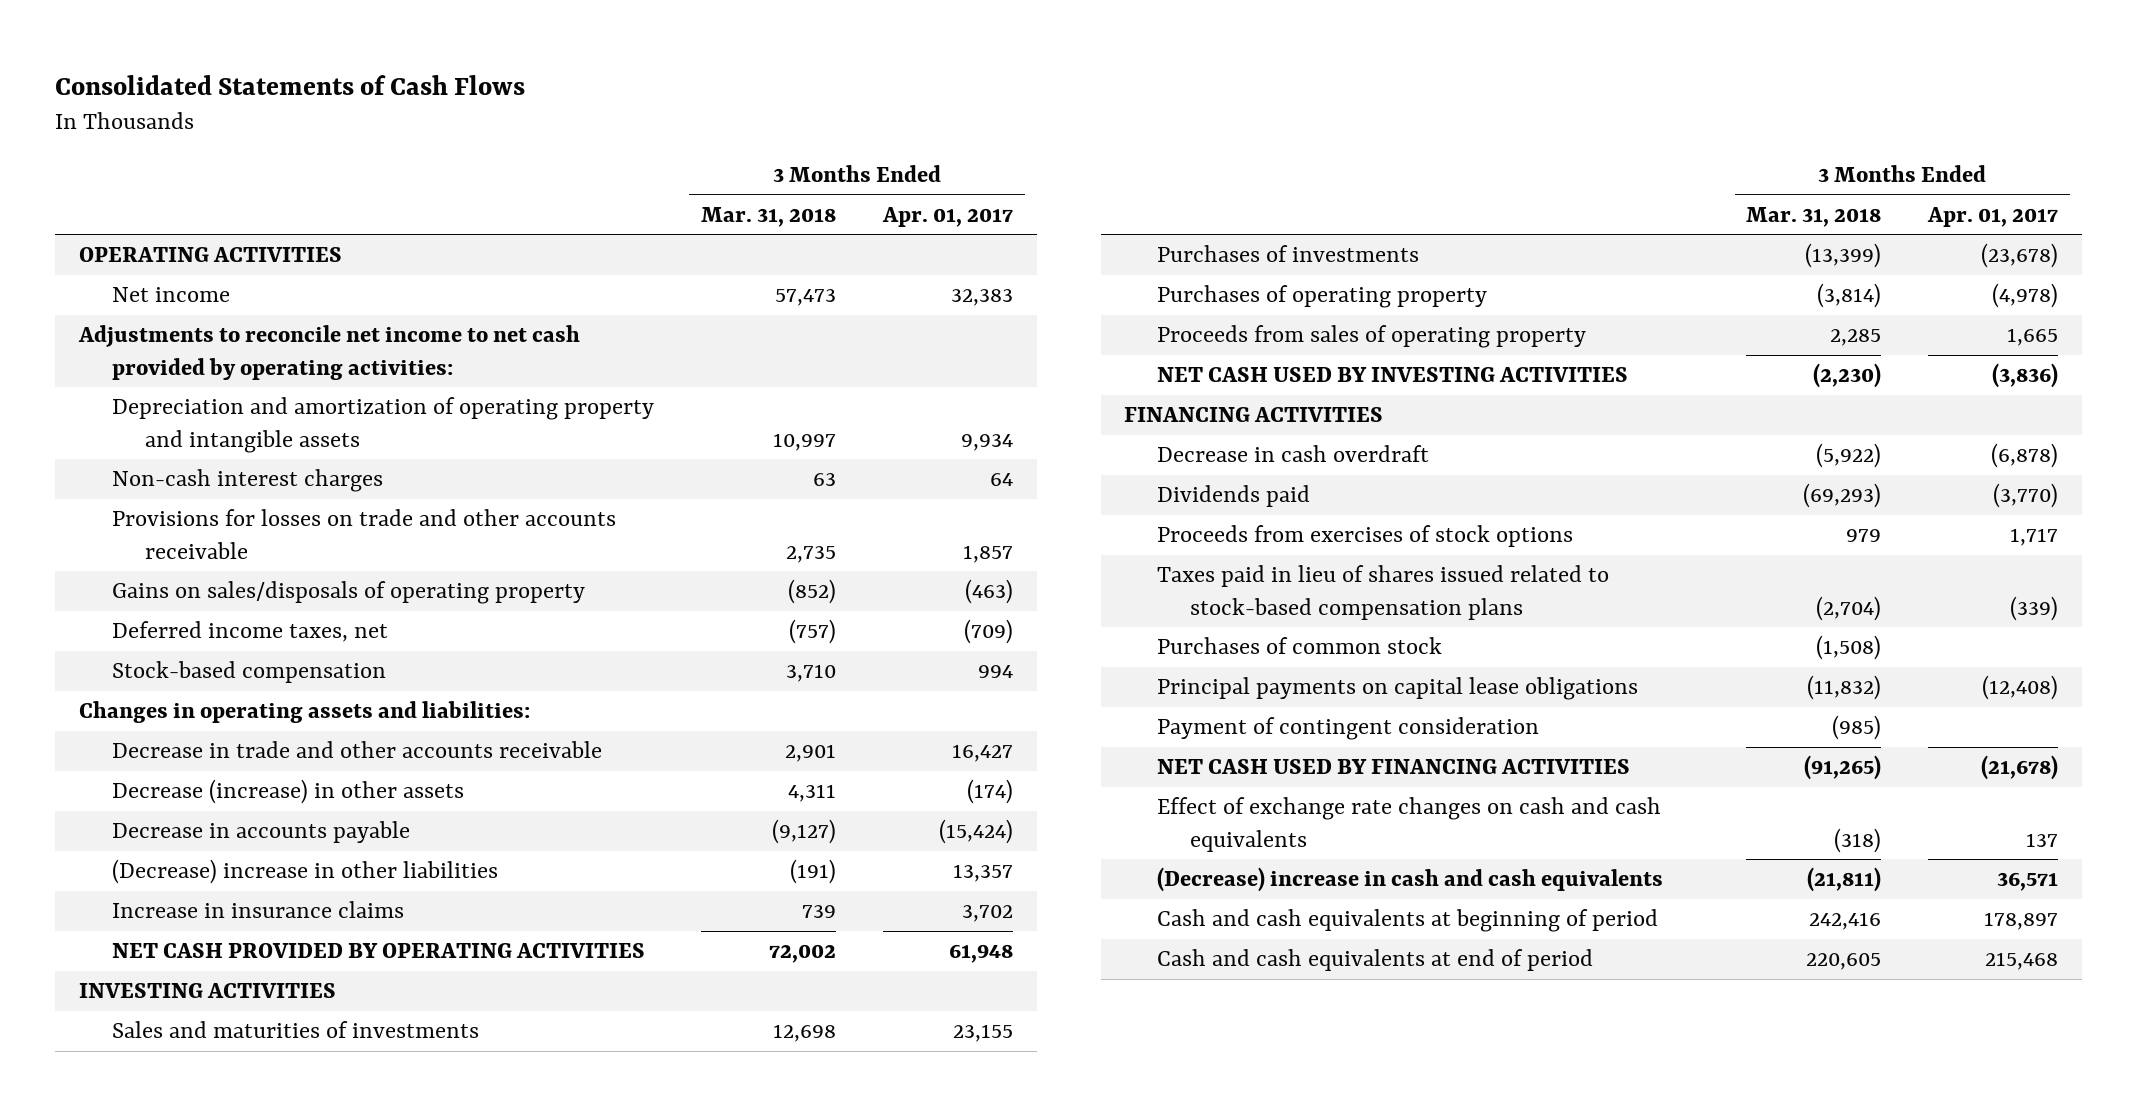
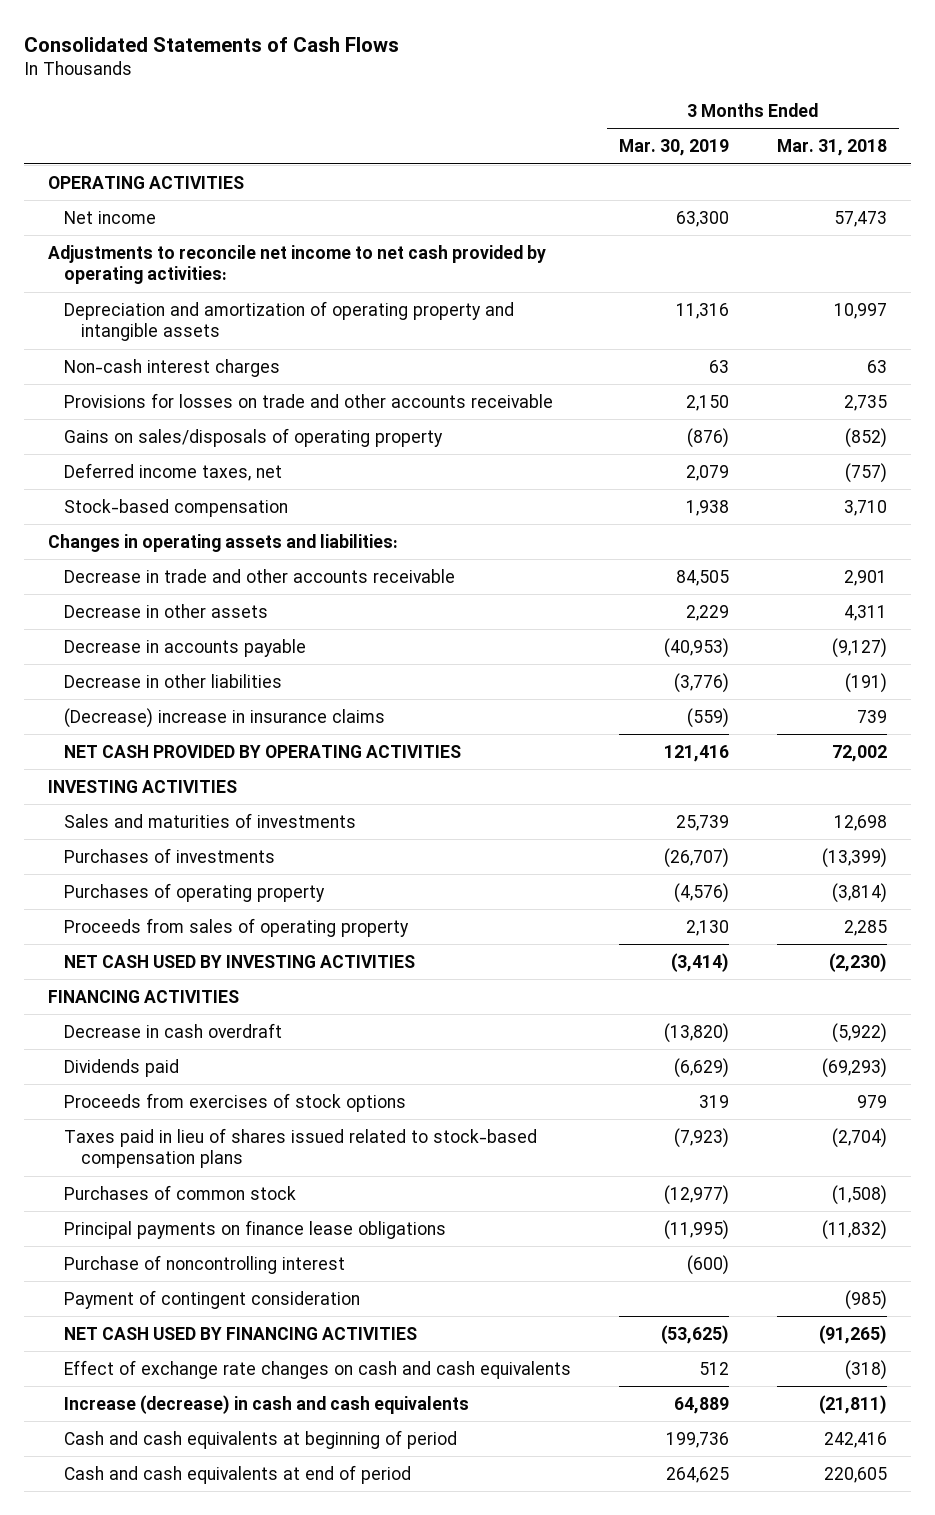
[881,206,1013,227] Apr. 01, 2017 -> none
none -> [619,139,730,157] Mar. 30, 2019
[111,779,464,805] Decrease (increase) in other assets -> [64,603,269,618] Decrease in other assets
[111,859,498,885] (Decrease) increase in other liabilities -> [64,673,283,688] Decrease in other liabilities
[111,901,404,919] Increase in insurance claims -> [64,707,386,728] (Decrease) increase in insurance claims
[1157,677,1639,701] Principal payments on capital lease obligations -> [64,1219,447,1239] Principal payments on finance lease obligations
none -> [64,1254,346,1274] Purchase of noncontrolling interest
[1157,867,1664,893] (Decrease) increase in cash and cash equivalents -> [64,1394,470,1414] Increase (decrease) in cash and cash equivalents

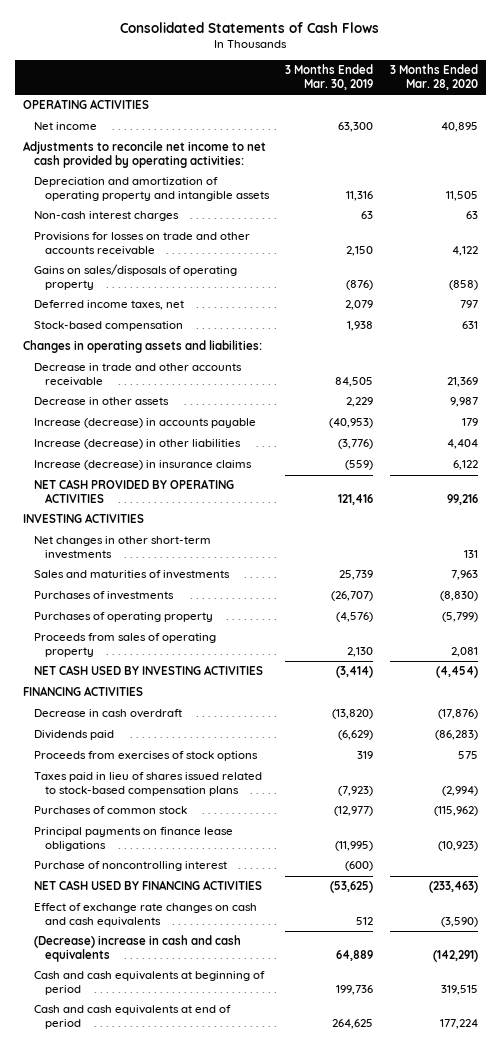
[776,139,887,157] Mar. 31, 2018 -> none
none -> [389,64,478,91] 3 Months Ended Mar. 28, 2020
[64,638,307,657] Decrease in accounts payable -> [34,418,257,429] Increase (decrease) in accounts payable
[64,673,283,688] Decrease in other liabilities -> [34,439,242,450] Increase (decrease) in other liabilities
[64,707,386,728] (Decrease) increase in insurance claims -> [34,460,253,471] Increase (decrease) in insurance claims
none -> [34,536,212,560] Net changes in other short-term investments
[64,1289,361,1309] Payment of contingent consideration -> none
[64,1394,470,1414] Increase (decrease) in cash and cash equivalents -> [34,935,242,963] (Decrease) increase in cash and cash equivalents

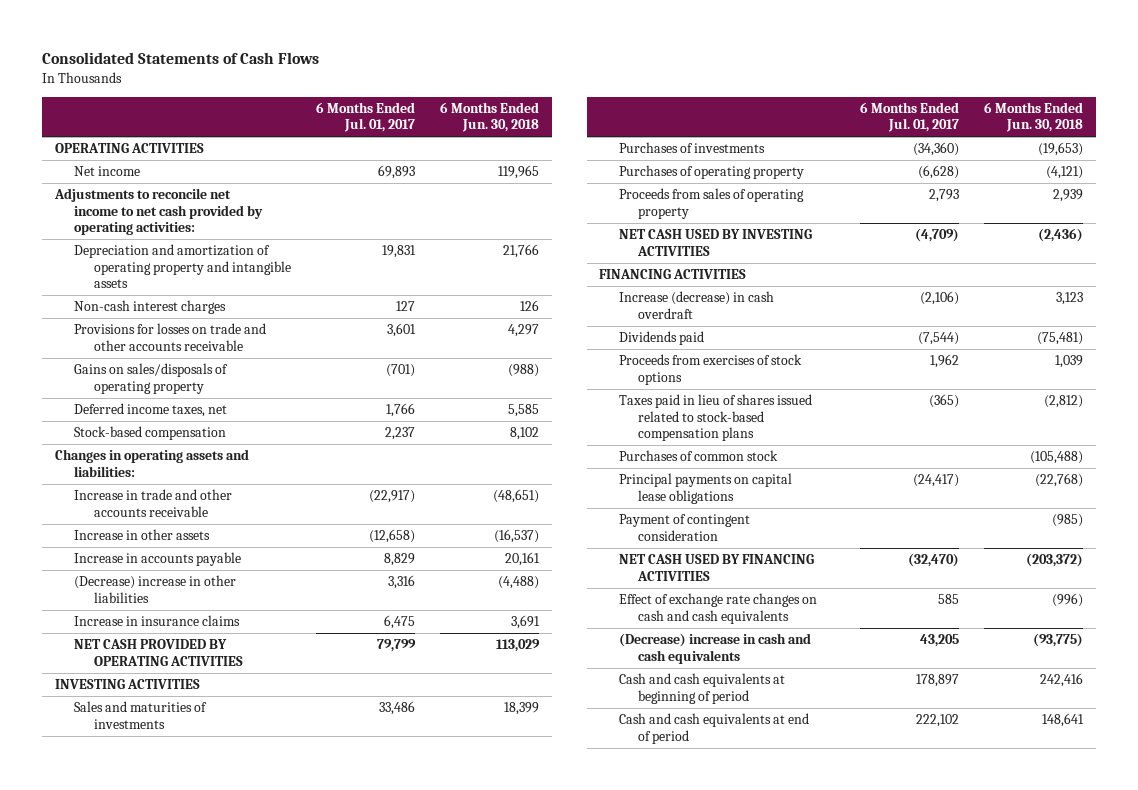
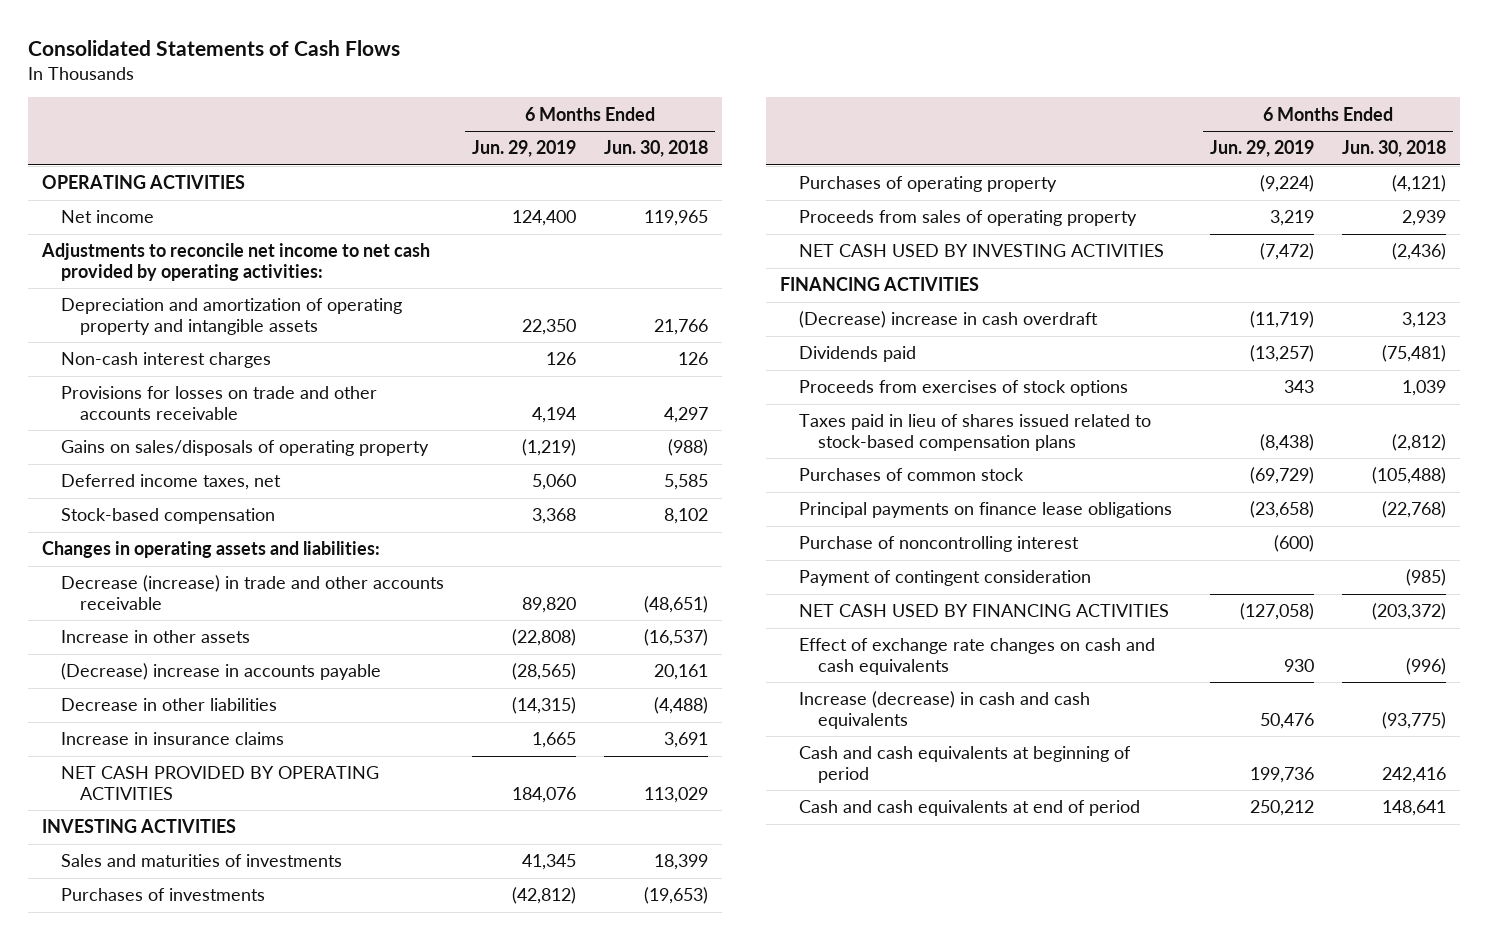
[315,102,415,133] 6 Months Ended Jul. 01, 2017 -> none
none -> [471,140,576,158] Jun. 29, 2019
[74,489,233,517] Increase in trade and other accounts receivable -> [60,575,444,610] Decrease (increase) in trade and other accounts receivable
[74,552,242,567] Increase in accounts payable -> [60,663,381,681] (Decrease) increase in accounts payable
[74,575,237,603] (Decrease) increase in other liabilities -> [60,698,277,712] Decrease in other liabilities
[618,291,774,319] Increase (decrease) in cash overdraft -> [799,311,1099,329] (Decrease) increase in cash overdraft
[618,473,792,504] Principal payments on capital lease obligations -> [799,502,1173,519] Principal payments on finance lease obligations
none -> [799,536,1080,553] Purchase of noncontrolling interest
[618,633,811,664] (Decrease) increase in cash and cash equivalents -> [799,691,1091,729] Increase (decrease) in cash and cash equivalents

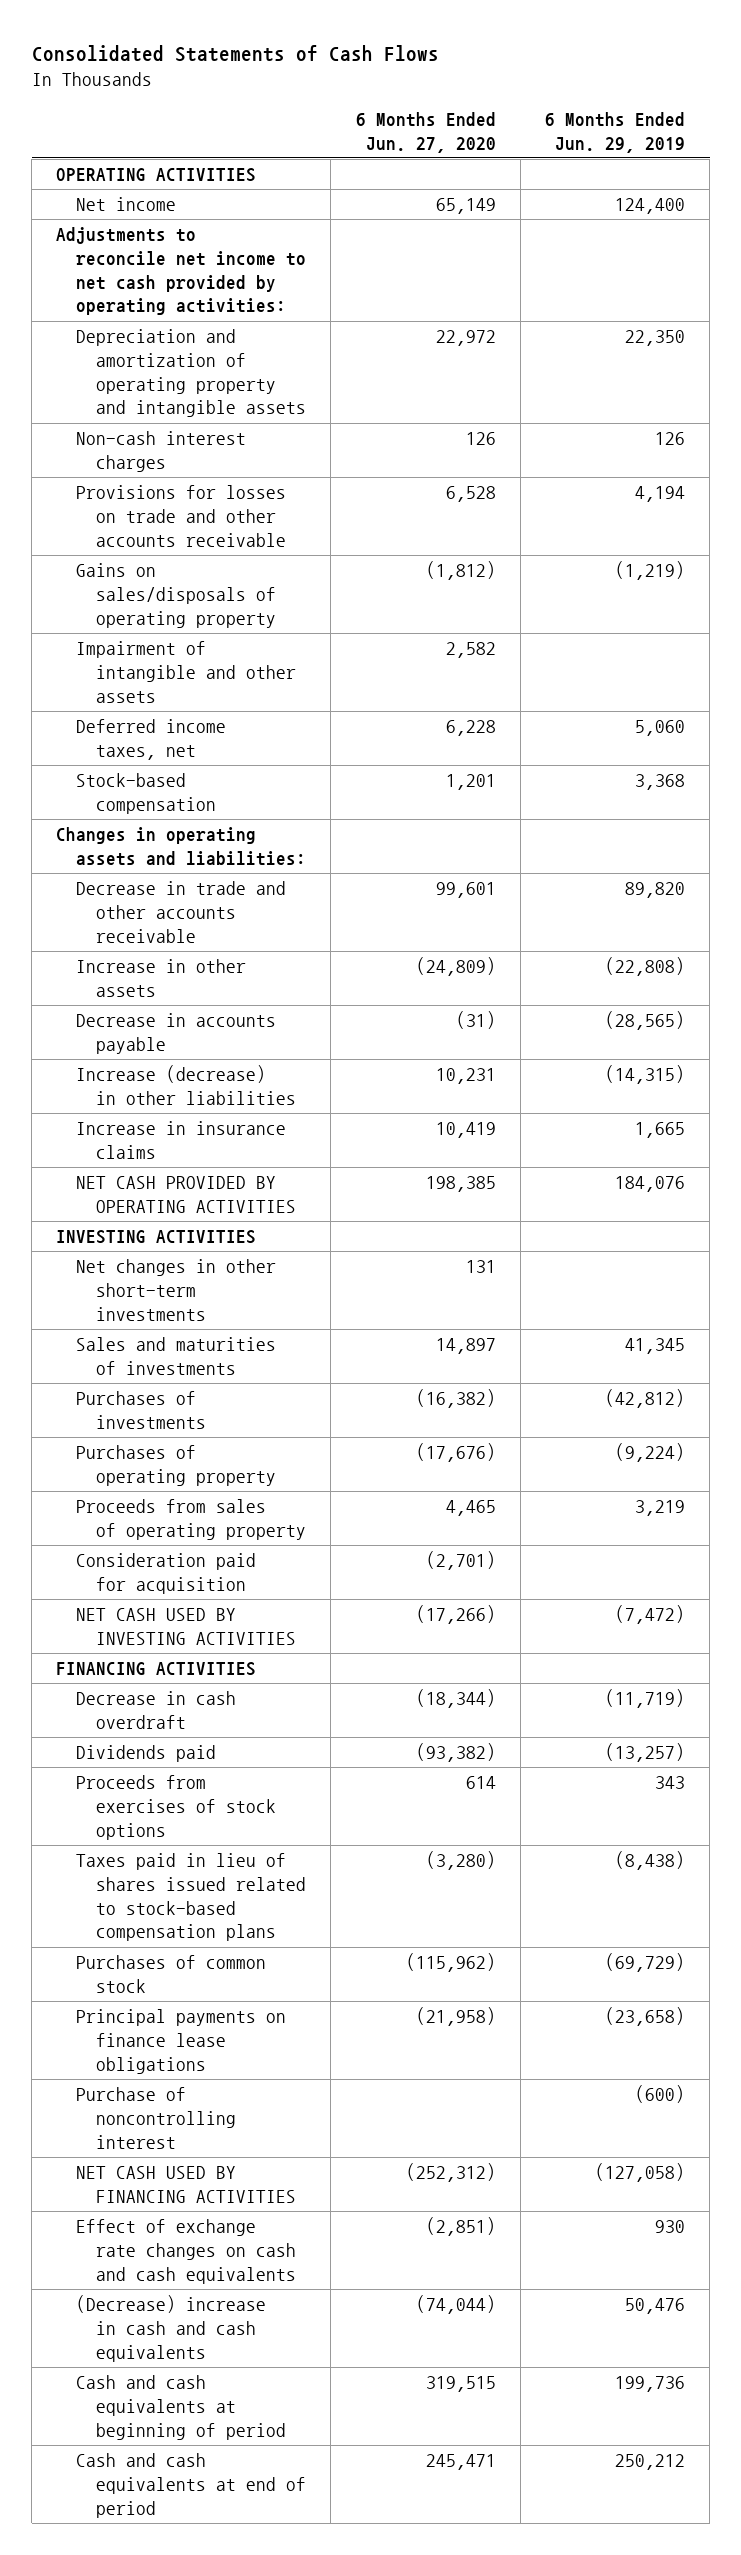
[603,140,708,158] Jun. 30, 2018 -> none
none -> [355,111,496,153] 6 Months Ended Jun. 27, 2020
none -> [76,641,297,703] Impairment of intangible and other assets
[60,575,444,610] Decrease (increase) in trade and other accounts receivable -> [76,881,287,943] Decrease in trade and other accounts receivable
[60,663,381,681] (Decrease) increase in accounts payable -> [76,1013,277,1054] Decrease in accounts payable
[60,698,277,712] Decrease in other liabilities -> [76,1065,297,1105] Increase (decrease) in other liabilities
none -> [76,1259,277,1321] Net changes in other short-term investments
none -> [76,1553,257,1594] Consideration paid for acquisition
[799,311,1099,329] (Decrease) increase in cash overdraft -> [76,1691,237,1729] Decrease in cash overdraft
[799,570,1092,587] Payment of contingent consideration -> none
[799,691,1091,729] Increase (decrease) in cash and cash equivalents -> [76,2295,267,2362] (Decrease) increase in cash and cash equivalents

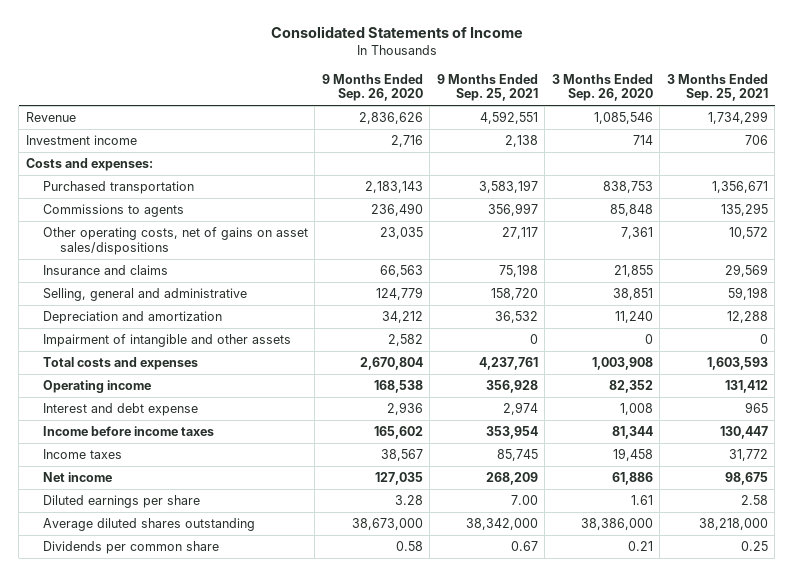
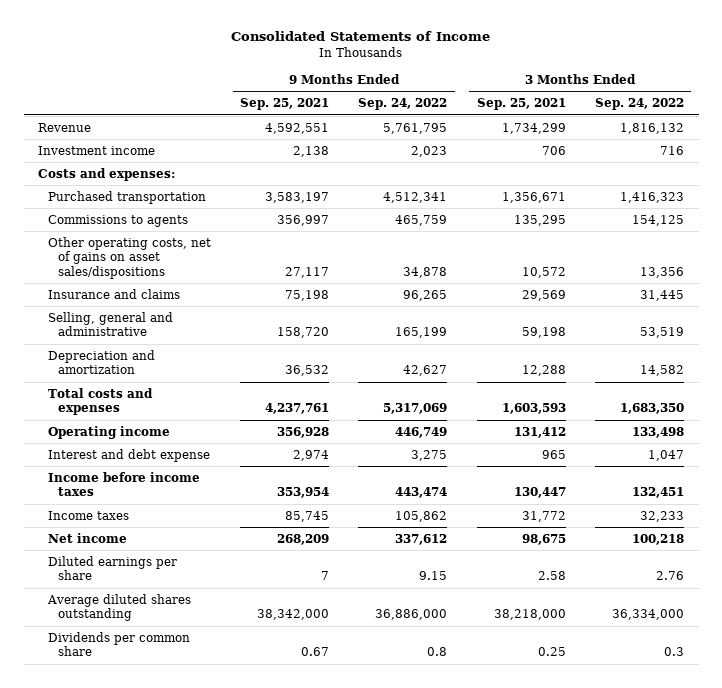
[321,73,423,102] 9 Months Ended Sep. 26, 2020 -> none
[551,73,653,102] 3 Months Ended Sep. 26, 2020 -> none
none -> [358,98,448,111] Sep. 24, 2022
none -> [594,98,684,111] Sep. 24, 2022
[42,334,291,348] Impairment of intangible and other assets -> none
[510,495,538,506] 7.00 -> [321,571,330,581] 7

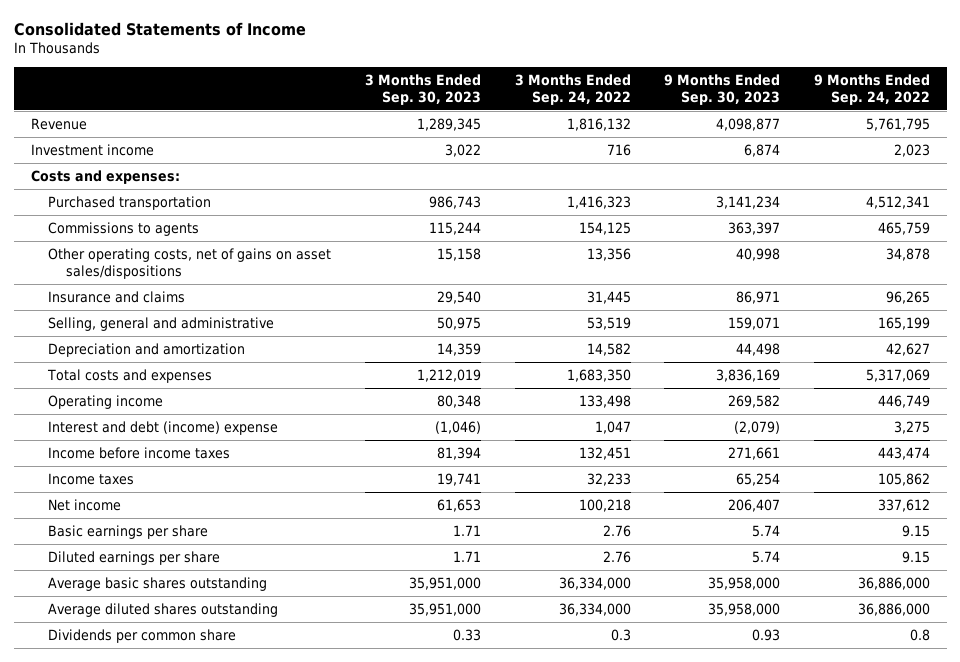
[240,98,330,111] Sep. 25, 2021 -> none
[476,98,566,111] Sep. 25, 2021 -> none
none -> [365,73,482,105] 3 Months Ended Sep. 30, 2023
none -> [664,73,781,105] 9 Months Ended Sep. 30, 2023
[47,448,210,462] Interest and debt expense -> [48,420,279,435] Interest and debt (income) expense
none -> [48,524,209,539] Basic earnings per share
none -> [48,576,268,591] Average basic shares outstanding

